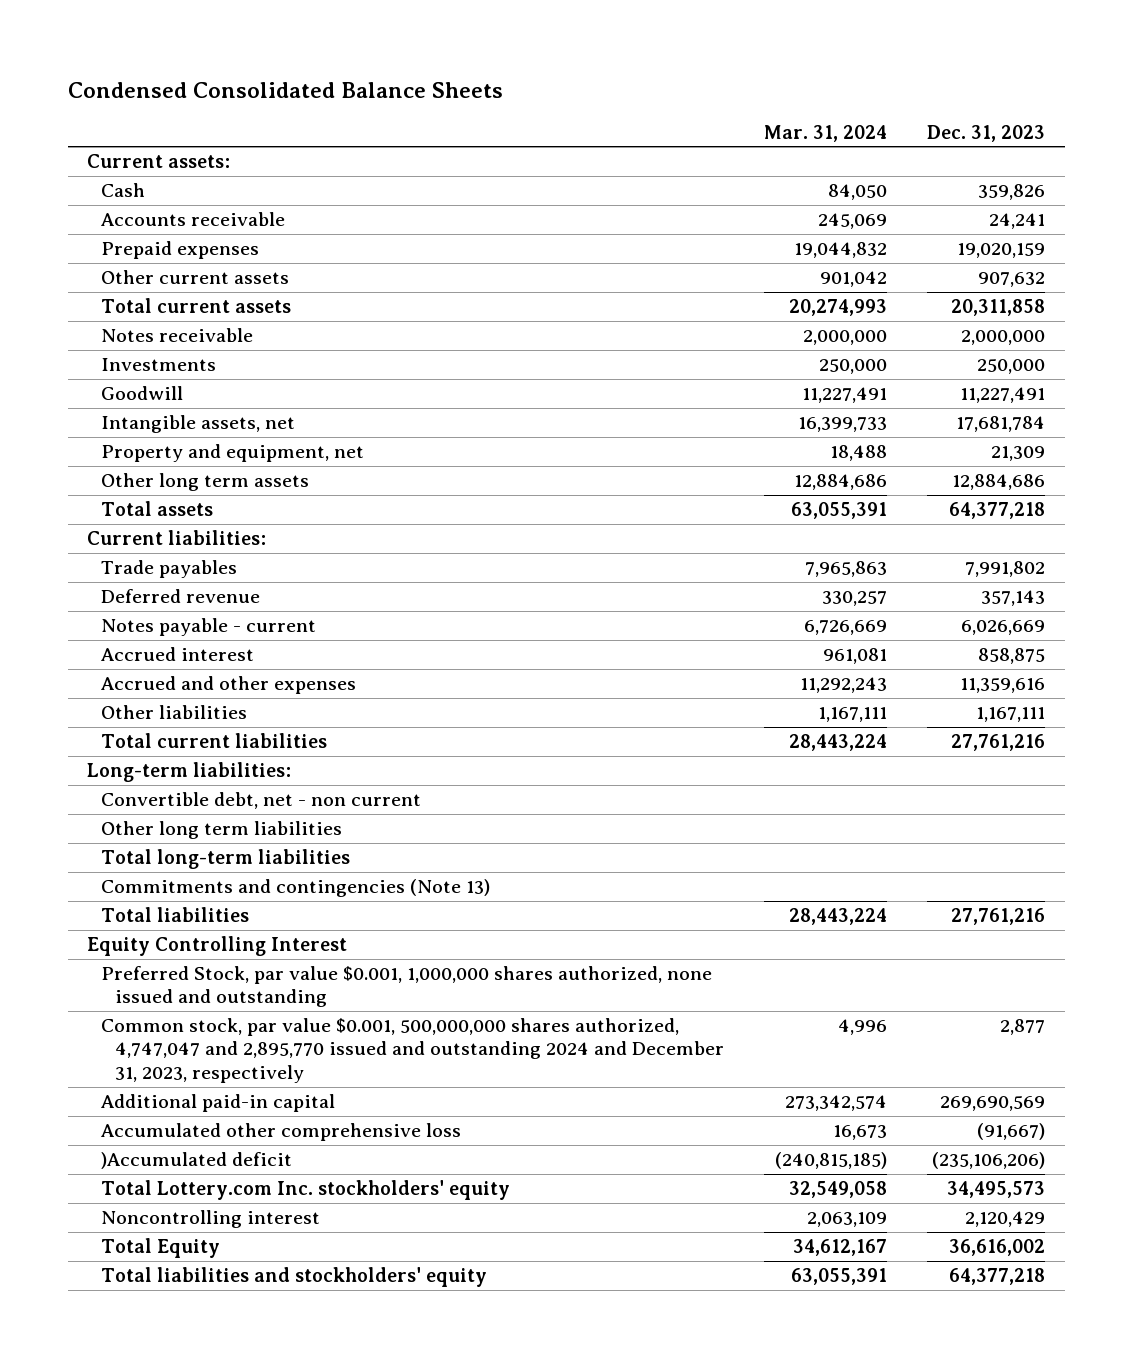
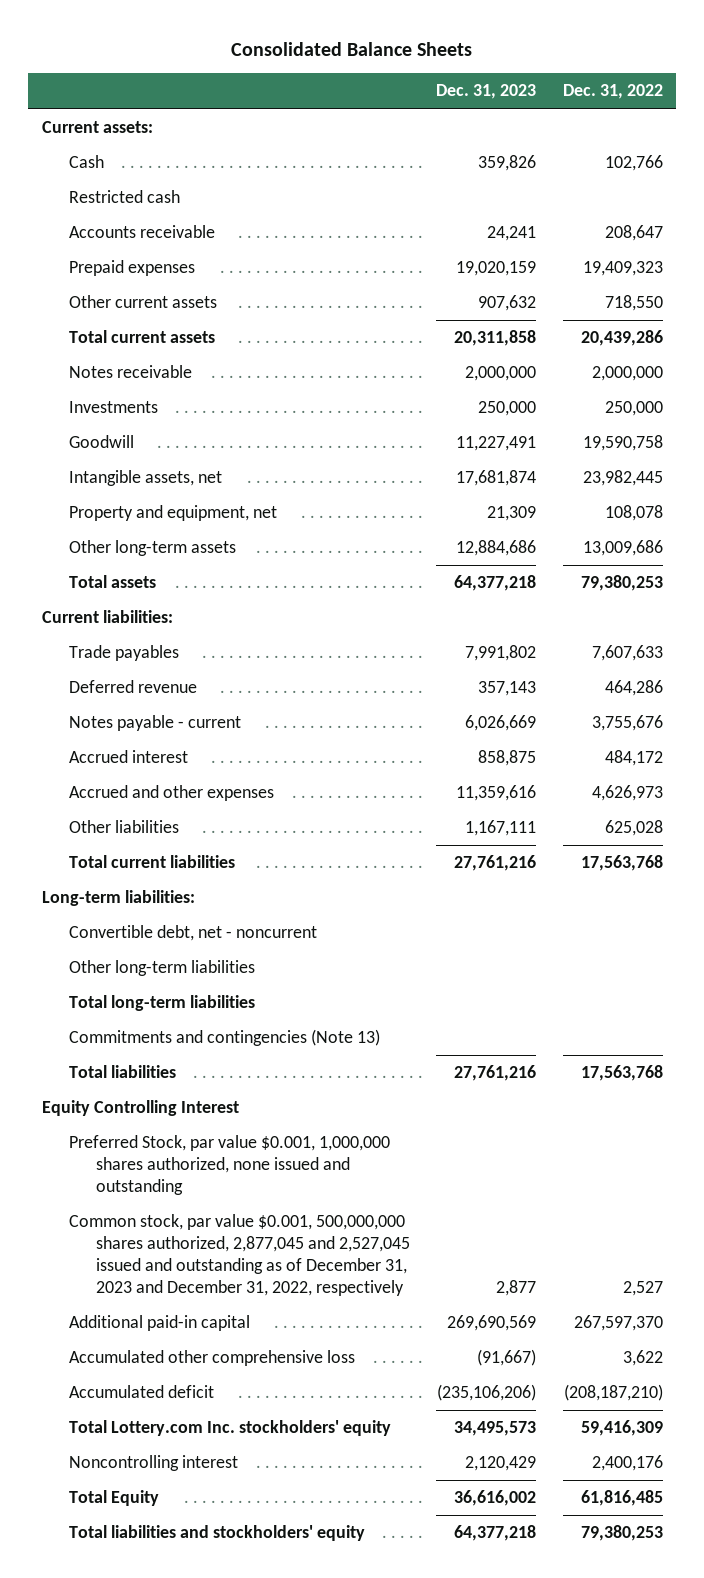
[67,81,503,98] Condensed Consolidated Balance Sheets -> [231,41,473,56] Consolidated Balance Sheets
[764,124,888,142] Mar. 31, 2024 -> none
none -> [562,84,663,100] Dec. 31, 2022
none -> [68,190,180,204] Restricted cash
[955,416,1045,433] 17,681,784 -> [456,470,537,487] 17,681,874
[101,473,310,492] Other long term assets -> [68,540,236,557] Other long-term assets
[101,792,422,810] Convertible debt, net - non current -> [68,925,317,942] Convertible debt, net - noncurrent
[101,821,343,840] Other long term liabilities -> [68,960,255,977] Other long-term liabilities
[101,1018,725,1083] Common stock, par value $0.001, 500,000,000 shares authorized, 4,747,047 and 2,895,770 issued and outstanding 2024 and December 31, 2023, respectively -> [68,1214,411,1297] Common stock, par value $0.001, 500,000,000 shares authorized, 2,877,045 and 2,527,045 issued and outstanding as of December 31, 2023 and December 31, 2022, respectively
[101,1152,293,1170] )Accumulated deficit -> [68,1385,214,1399] Accumulated deficit

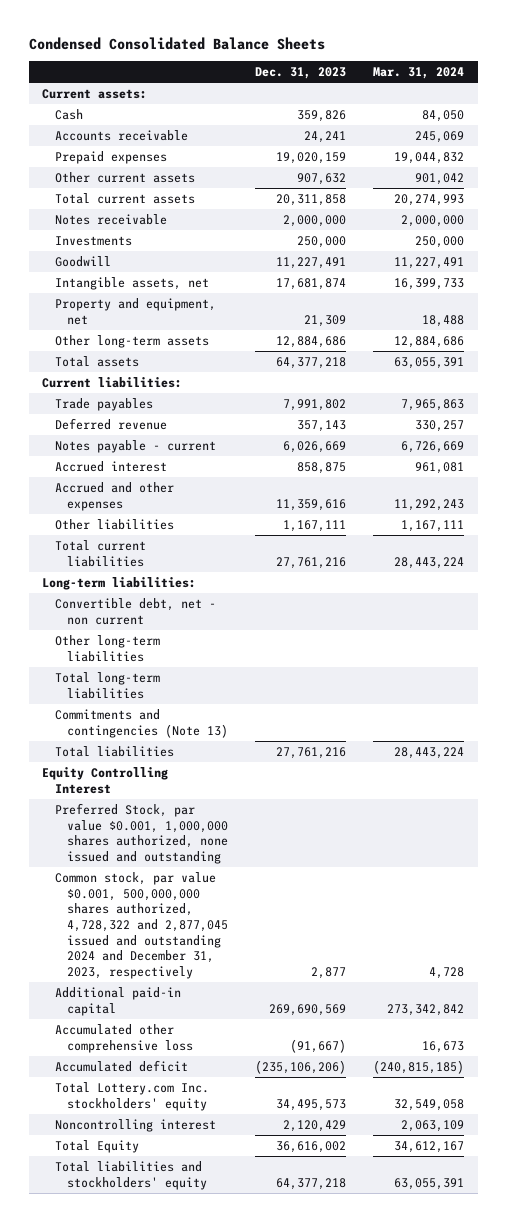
[231,41,473,56] Consolidated Balance Sheets -> [28,36,325,50] Condensed Consolidated Balance Sheets
[562,84,663,100] Dec. 31, 2022 -> none
none -> [373,67,465,80] Mar. 31, 2024
[68,190,180,204] Restricted cash -> none
[68,925,317,942] Convertible debt, net - noncurrent -> [54,597,216,625] Convertible debt, net - non current
[68,1214,411,1297] Common stock, par value $0.001, 500,000,000 shares authorized, 2,877,045 and 2,527,045 issued and outstanding as of December 31, 2023 and December 31, 2022, respectively -> [54,871,229,979] Common stock, par value $0.001, 500,000,000 shares authorized, 4,728,322 and 2,877,045 issued and outstanding 2024 and December 31, 2023, respectively

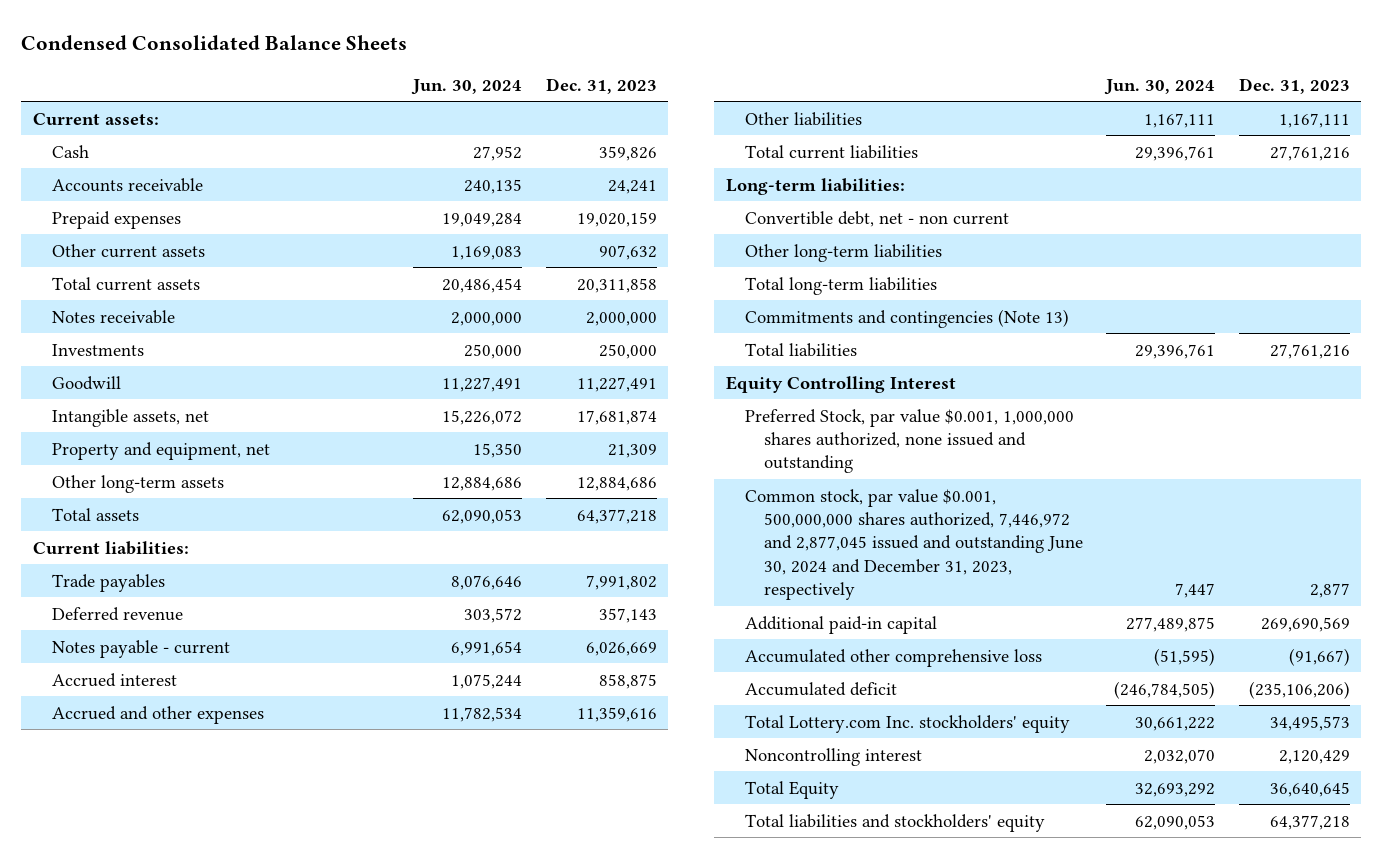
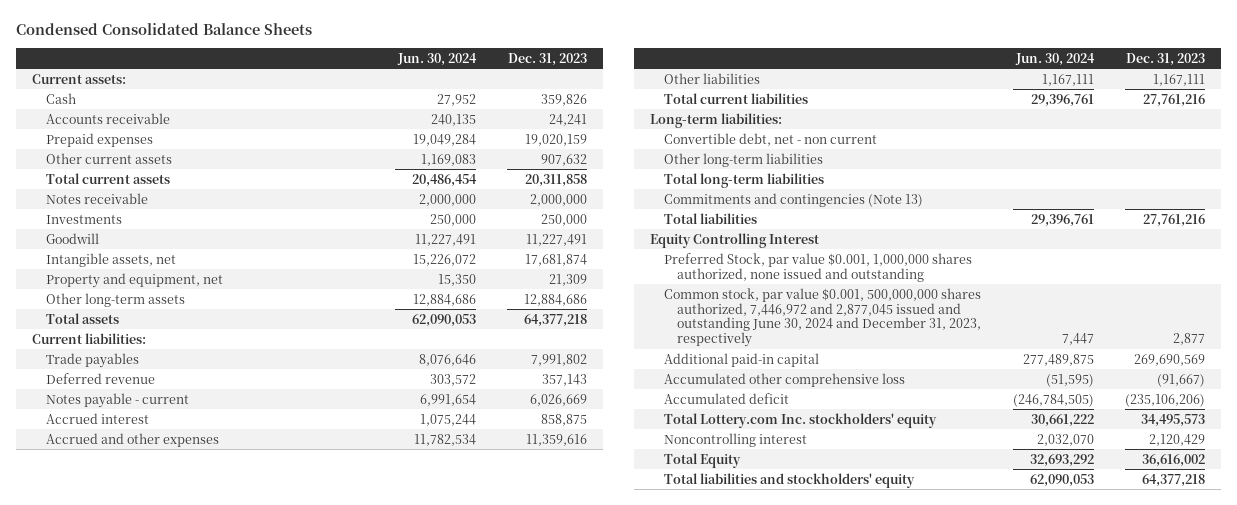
[1269,781,1350,797] 36,640,645 -> [1142,453,1206,467] 36,616,002

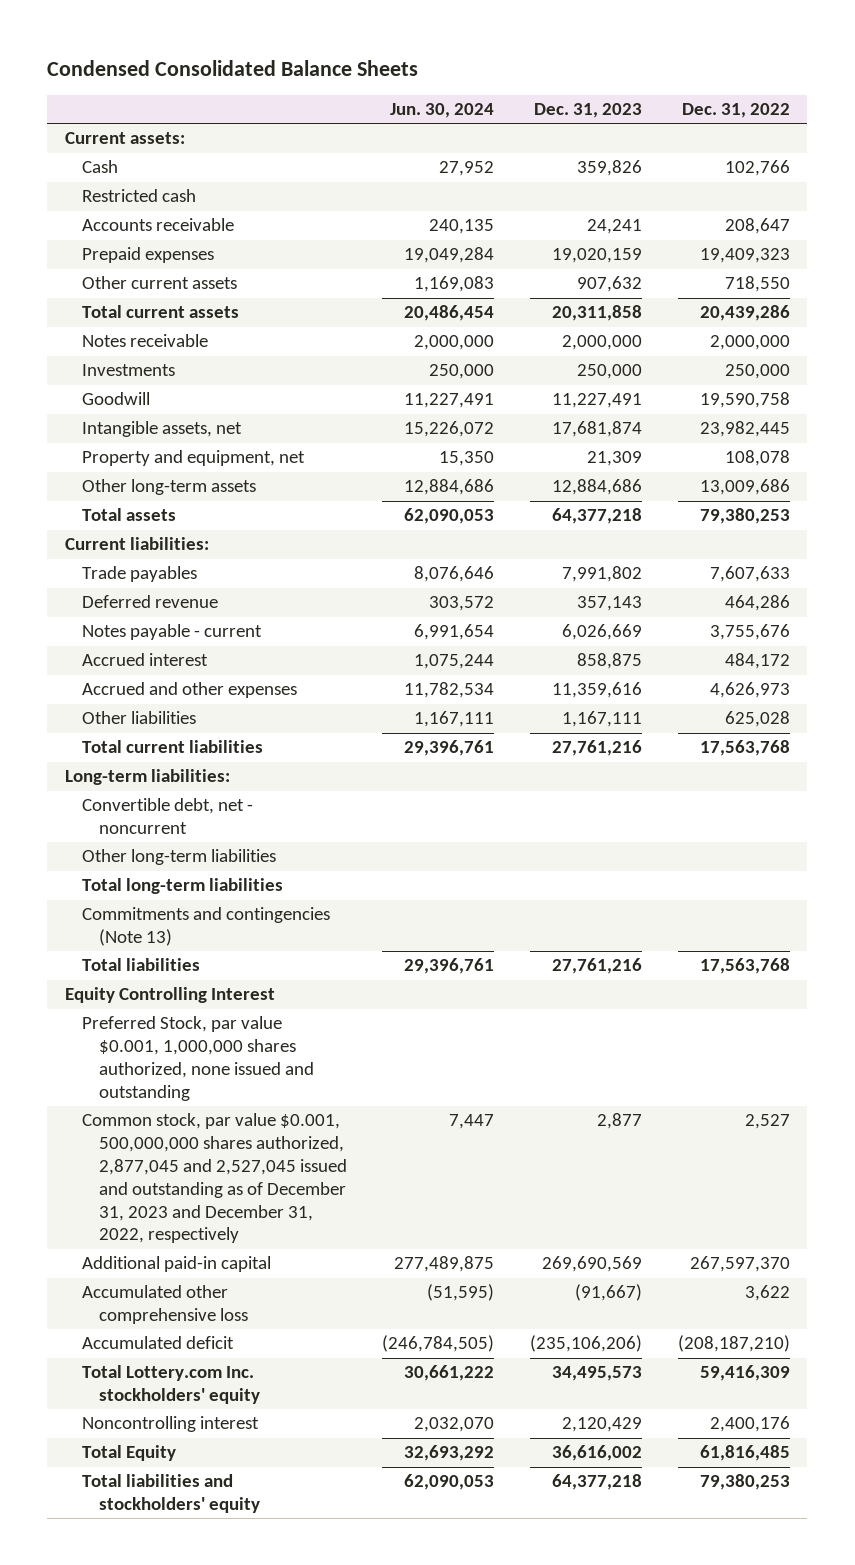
none -> [681,102,790,118] Dec. 31, 2022
none -> [81,189,196,203] Restricted cash
[663,132,877,146] Convertible debt, net - non current -> [81,798,253,835] Convertible debt, net - noncurrent
[663,287,982,348] Common stock, par value $0.001, 500,000,000 shares authorized, 7,446,972 and 2,877,045 issued and outstanding June 30, 2024 and December 31, 2023, respectively -> [81,1113,347,1244] Common stock, par value $0.001, 500,000,000 shares authorized, 2,877,045 and 2,527,045 issued and outstanding as of December 31, 2023 and December 31, 2022, respectively

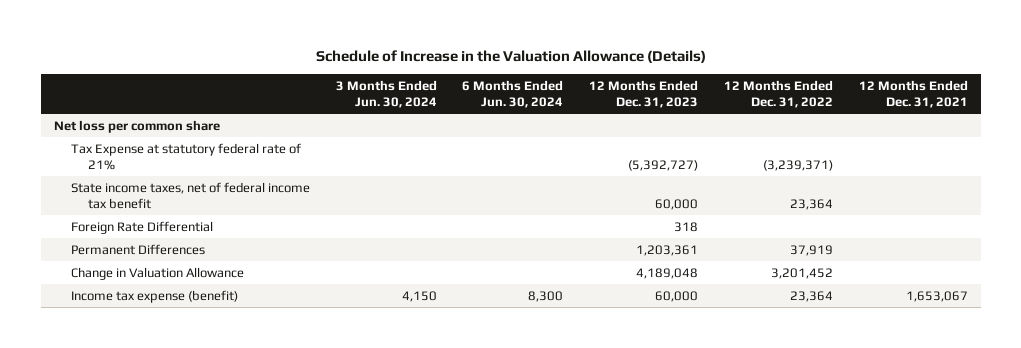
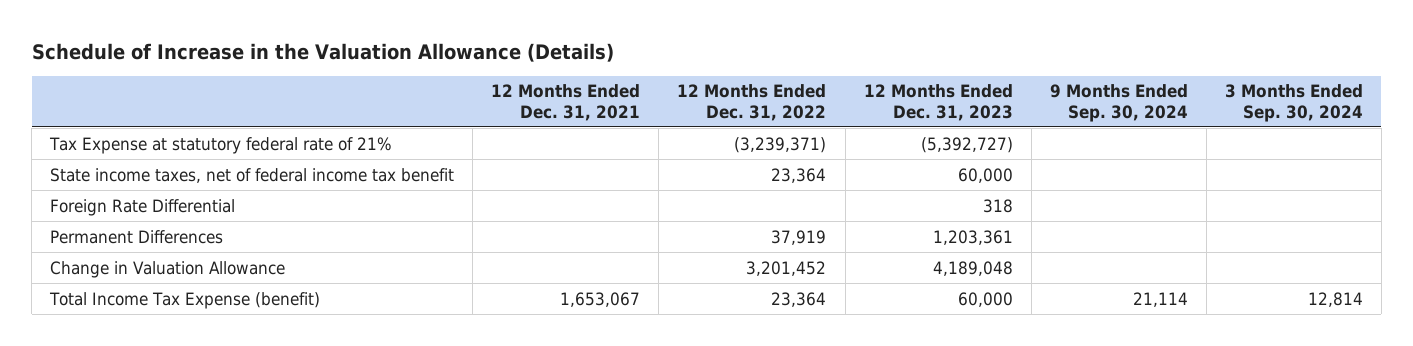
[335,80,437,108] 3 Months Ended Jun. 30, 2024 -> none
[462,80,564,108] 6 Months Ended Jun. 30, 2024 -> none
none -> [1049,84,1188,122] 9 Months Ended Sep. 30, 2024
none -> [1224,84,1363,122] 3 Months Ended Sep. 30, 2024
[53,119,220,133] Net loss per common share -> none
[70,289,238,303] Income tax expense (benefit) -> [49,291,321,309] Total Income Tax Expense (benefit)

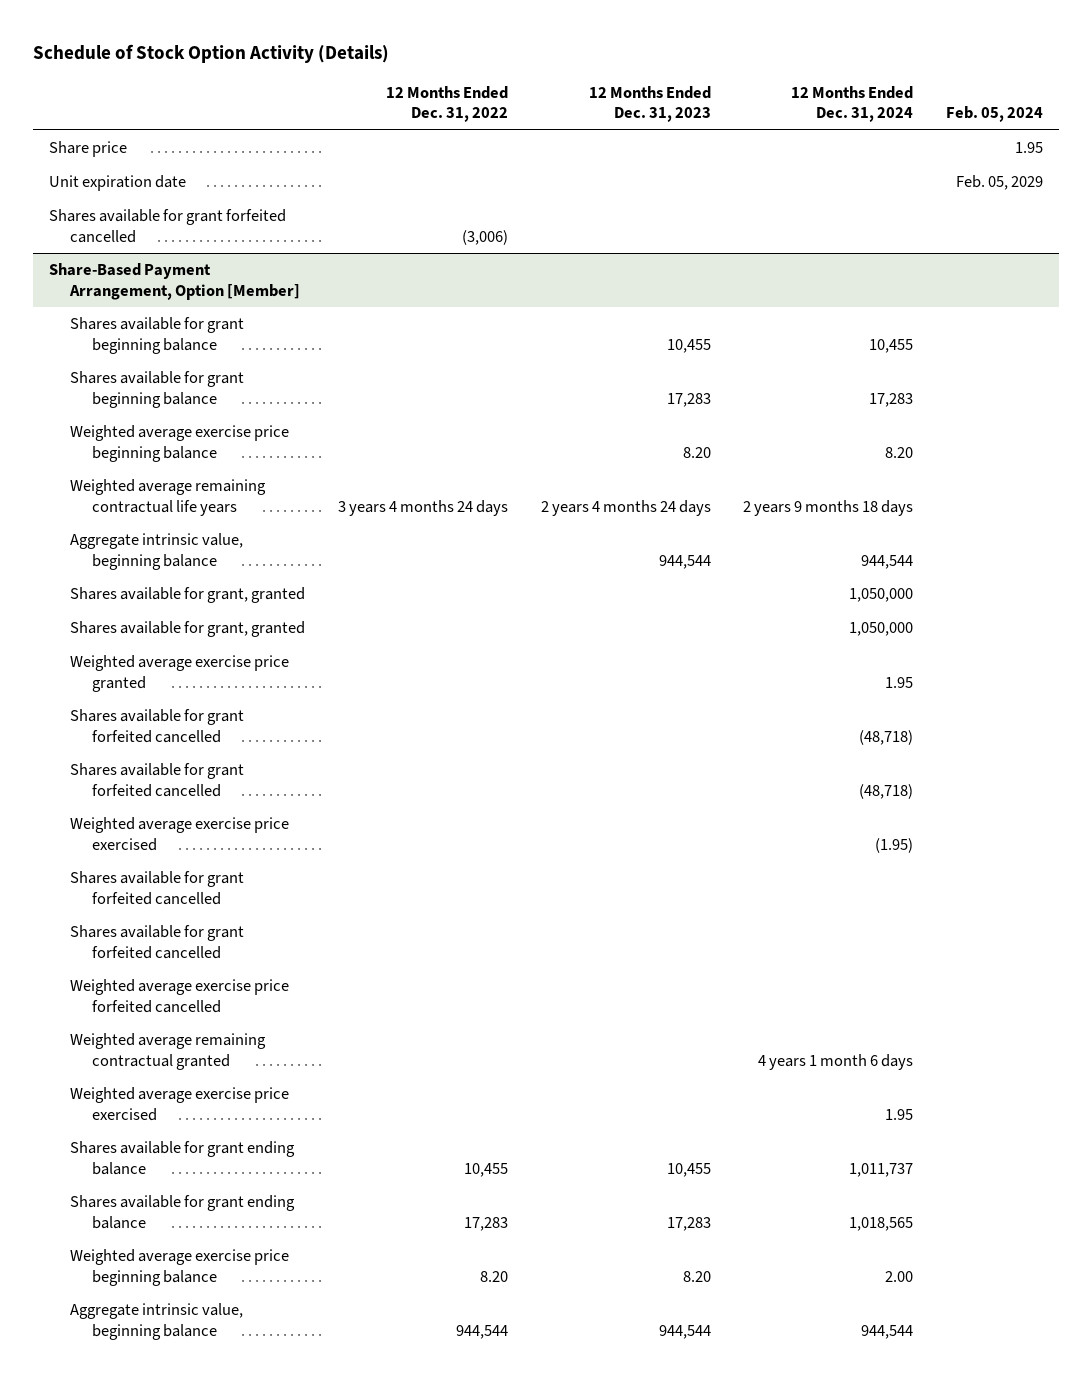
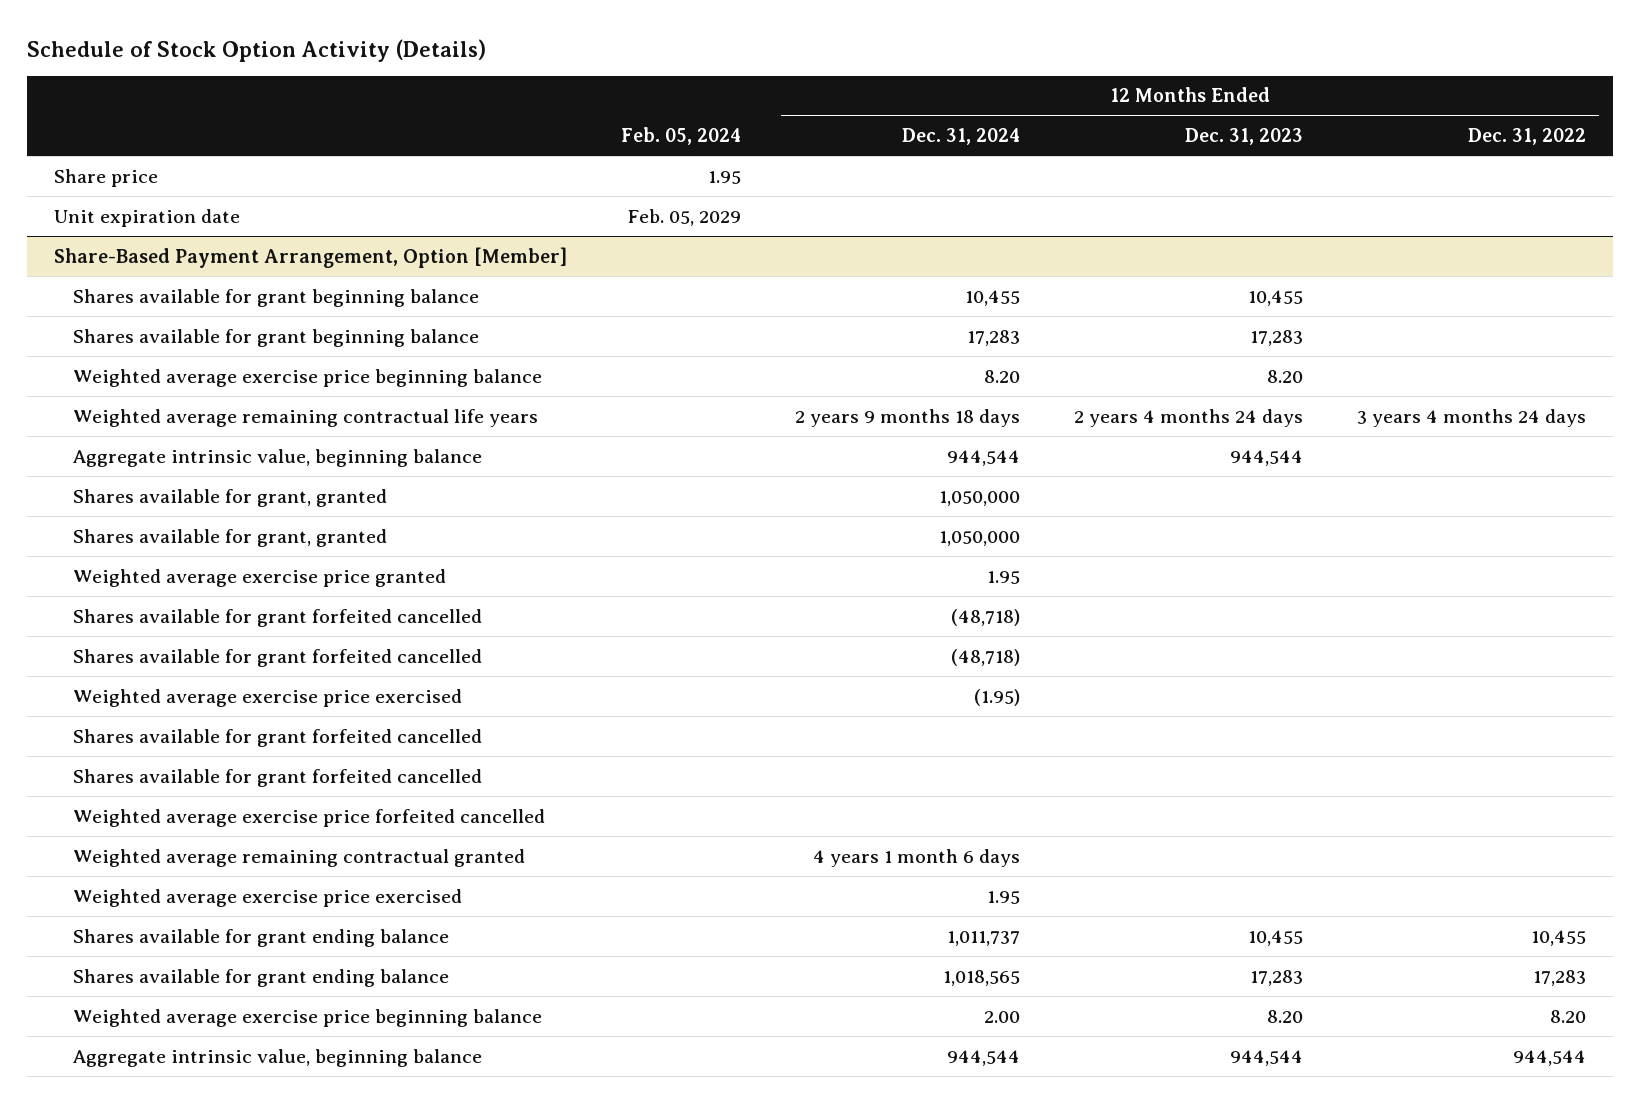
[49,209,287,243] Shares available for grant forfeited cancelled -> none

